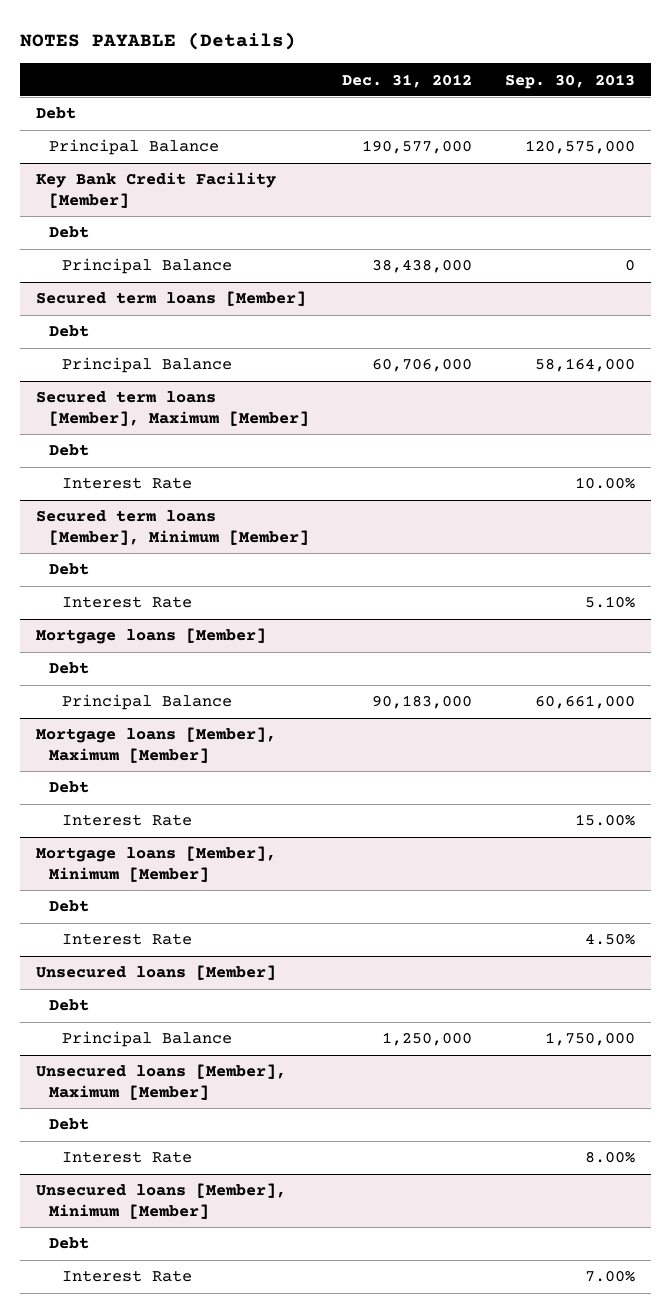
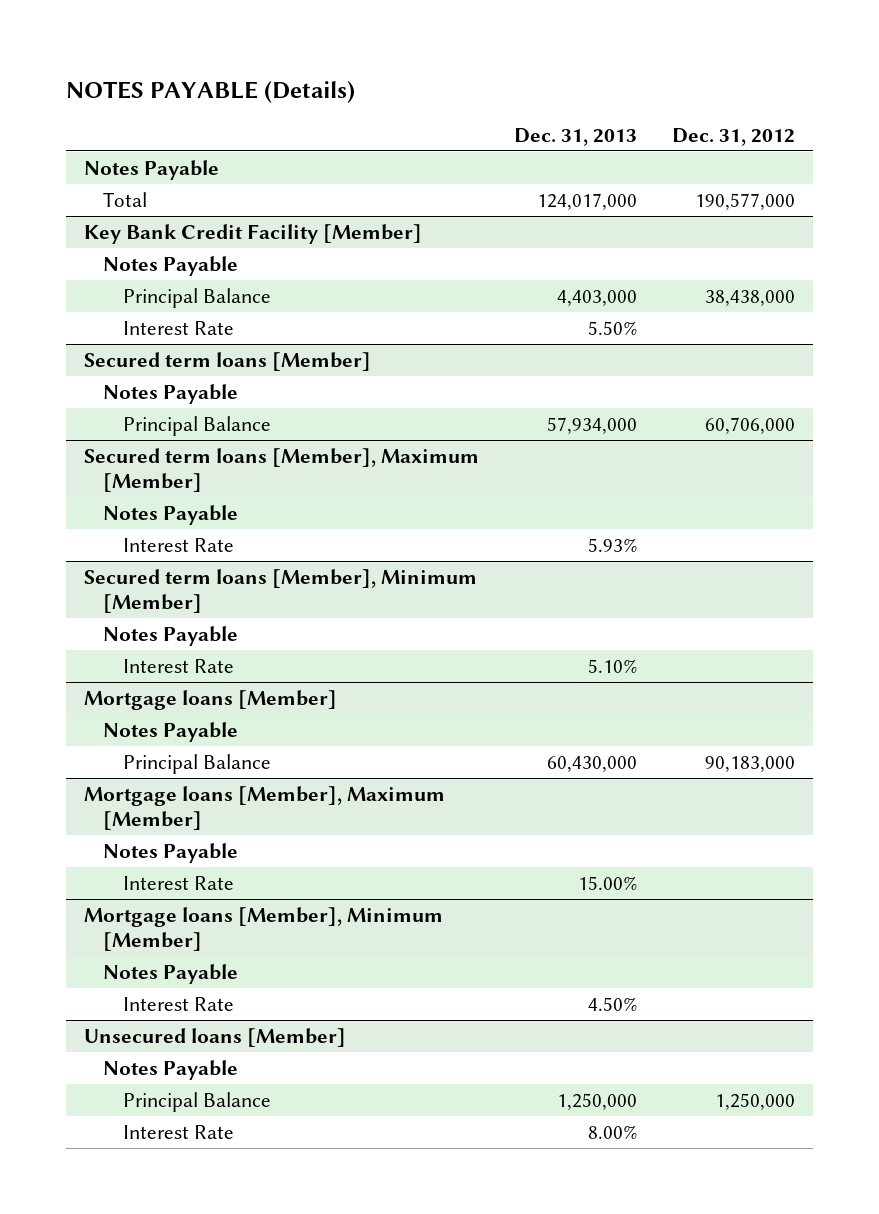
[504,73,635,89] Sep. 30, 2013 -> none
none -> [513,127,637,146] Dec. 31, 2013
[36,107,77,120] Debt -> [83,159,219,180] Notes Payable
[48,139,219,156] Principal Balance -> [103,191,148,207] Total
[48,226,89,239] Debt -> [103,255,239,276] Notes Payable
none -> [122,320,234,335] Interest Rate
[48,325,89,338] Debt -> [103,383,239,404] Notes Payable
[48,444,89,457] Debt -> [103,504,239,525] Notes Payable
[48,563,89,576] Debt -> [103,625,239,646] Notes Payable
[48,662,89,675] Debt -> [103,721,239,742] Notes Payable
[48,781,89,794] Debt -> [103,842,239,863] Notes Payable
[48,900,89,913] Debt -> [103,963,239,984] Notes Payable
[48,999,89,1012] Debt -> [103,1059,239,1080] Notes Payable
[36,1064,287,1100] Unsecured loans [Member], Maximum [Member] -> none
[48,1118,89,1131] Debt -> none
[61,1151,192,1164] Interest Rate -> none
[36,1183,287,1219] Unsecured loans [Member], Minimum [Member] -> none
[48,1237,89,1250] Debt -> none
[61,1270,192,1283] Interest Rate -> none
none -> [122,1124,234,1139] Interest Rate

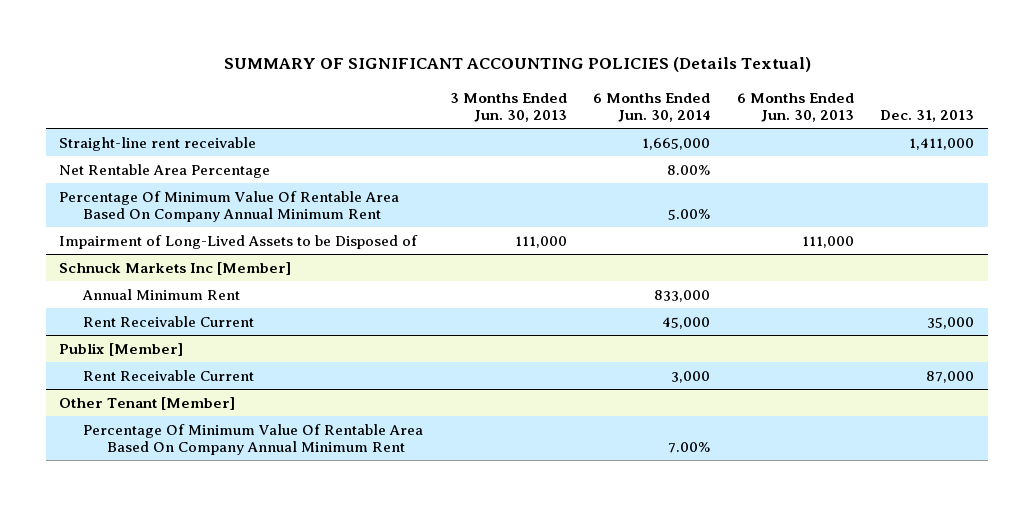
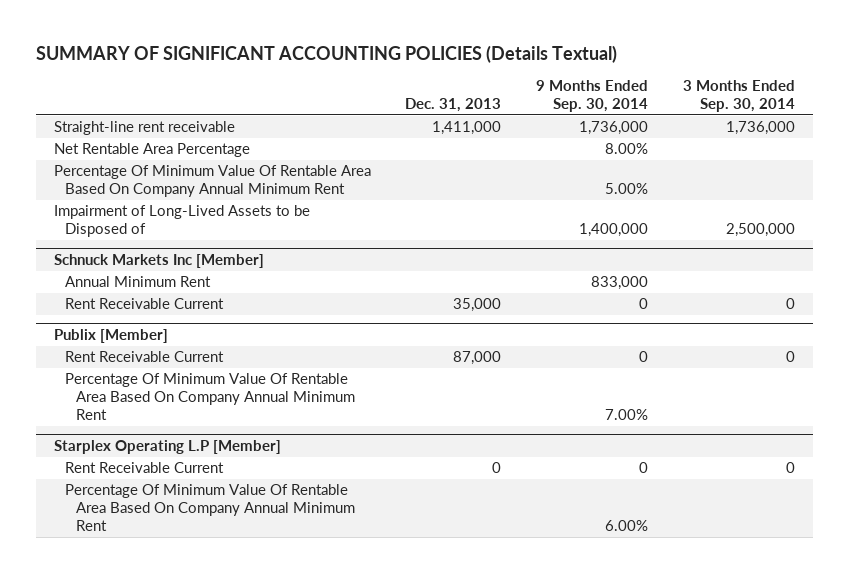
[449,92,567,122] 3 Months Ended Jun. 30, 2013 -> none
[593,92,711,122] 6 Months Ended Jun. 30, 2014 -> none
[736,92,854,122] 6 Months Ended Jun. 30, 2013 -> none
none -> [536,80,649,113] 9 Months Ended Sep. 30, 2014
none -> [683,80,796,113] 3 Months Ended Sep. 30, 2014
[59,396,236,410] Other Tenant [Member] -> none
[83,423,424,455] Percentage Of Minimum Value Of Rentable Area Based On Company Annual Minimum Rent -> none
none -> [64,373,355,421] Percentage Of Minimum Value Of Rentable Area Based On Company Annual Minimum Rent
none -> [53,440,281,455] Starplex Operating L.P [Member]
none -> [64,462,224,474] Rent Receivable Current
none -> [64,484,355,532] Percentage Of Minimum Value Of Rentable Area Based On Company Annual Minimum Rent

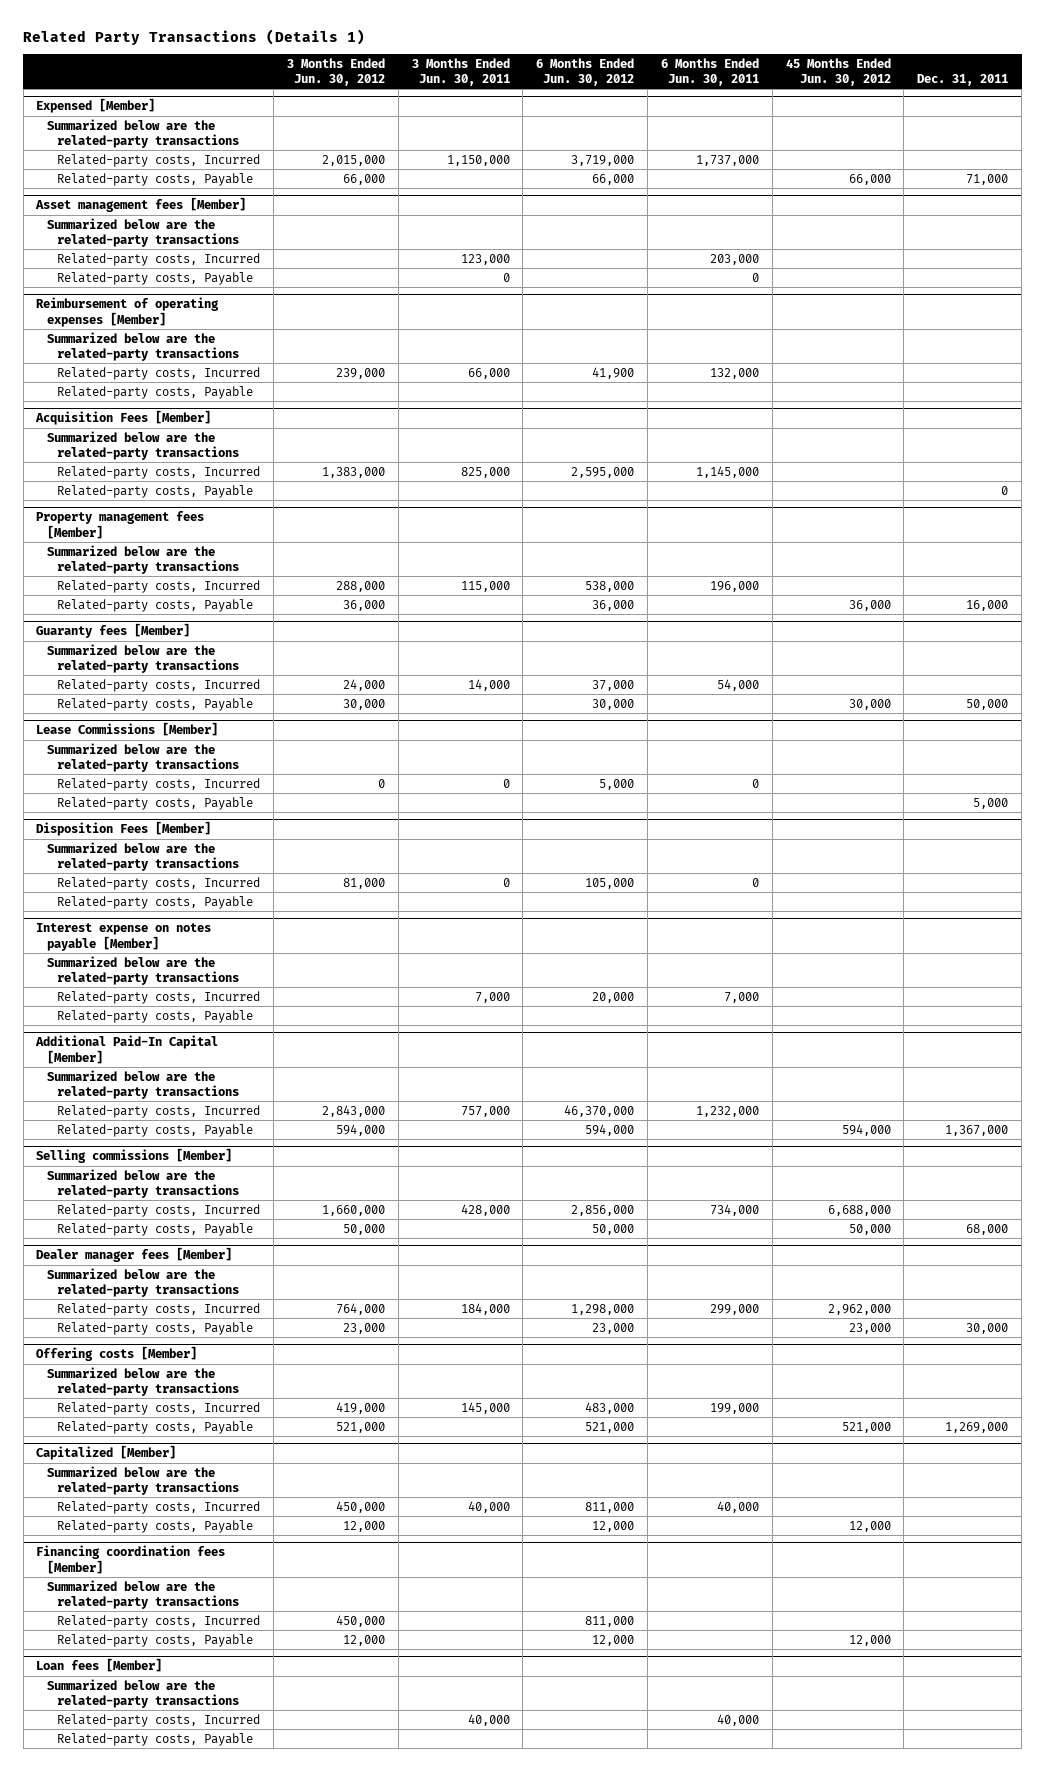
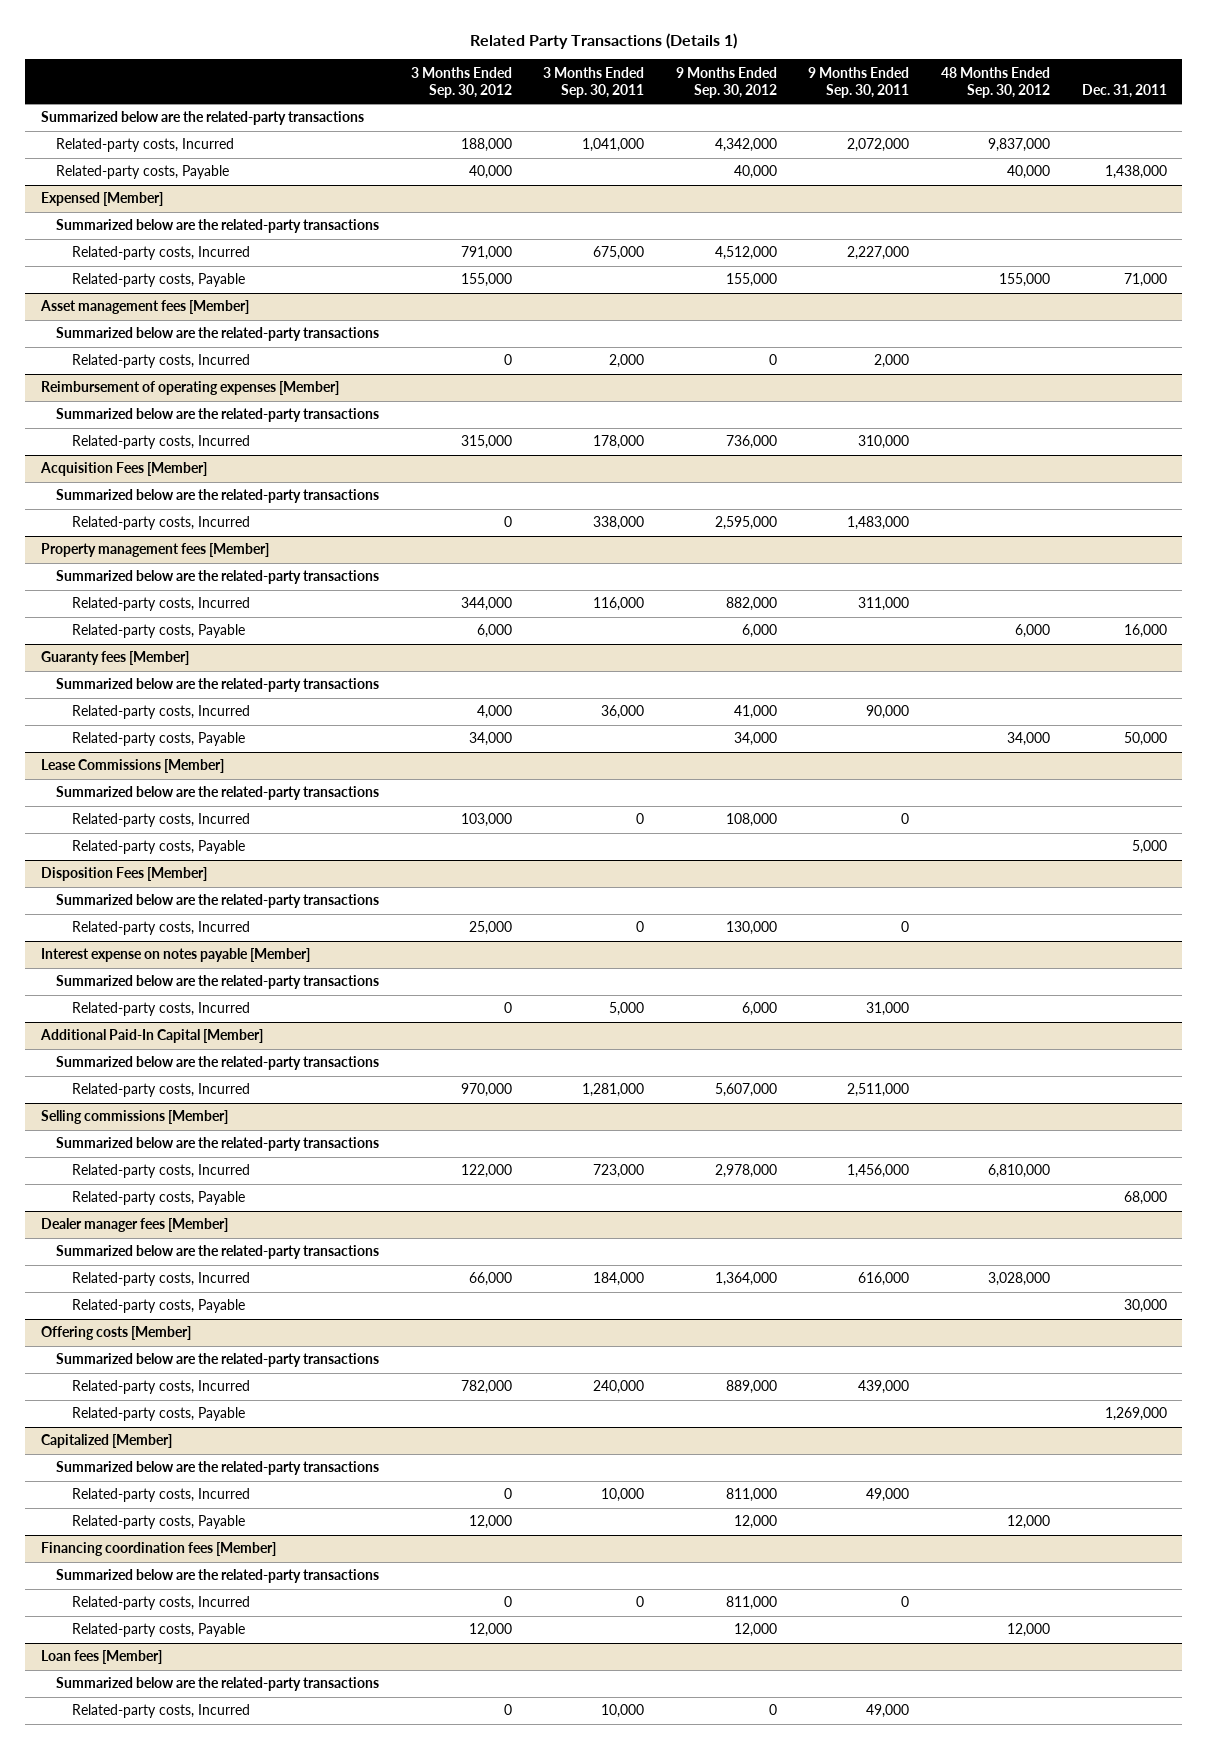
[286,57,385,87] 3 Months Ended Jun. 30, 2012 -> none
[411,57,510,87] 3 Months Ended Jun. 30, 2011 -> none
[536,57,635,87] 6 Months Ended Jun. 30, 2012 -> none
[660,57,759,87] 6 Months Ended Jun. 30, 2011 -> none
[785,57,891,87] 45 Months Ended Jun. 30, 2012 -> none
none -> [410,66,512,98] 3 Months Ended Sep. 30, 2012
none -> [543,66,645,98] 3 Months Ended Sep. 30, 2011
none -> [675,66,777,98] 9 Months Ended Sep. 30, 2012
none -> [808,66,910,98] 9 Months Ended Sep. 30, 2011
none -> [940,66,1050,98] 48 Months Ended Sep. 30, 2012
none -> [40,111,364,126] Summarized below are the related-party transactions
none -> [56,138,235,153] Related-party costs, Incurred
none -> [56,165,230,180] Related-party costs, Payable
[57,271,254,285] Related-party costs, Payable -> none
[57,385,254,399] Related-party costs, Payable -> none
[57,484,254,498] Related-party costs, Payable -> none
[57,895,254,909] Related-party costs, Payable -> none
[57,1009,254,1023] Related-party costs, Payable -> none
[57,1123,254,1137] Related-party costs, Payable -> none
[57,1732,254,1746] Related-party costs, Payable -> none

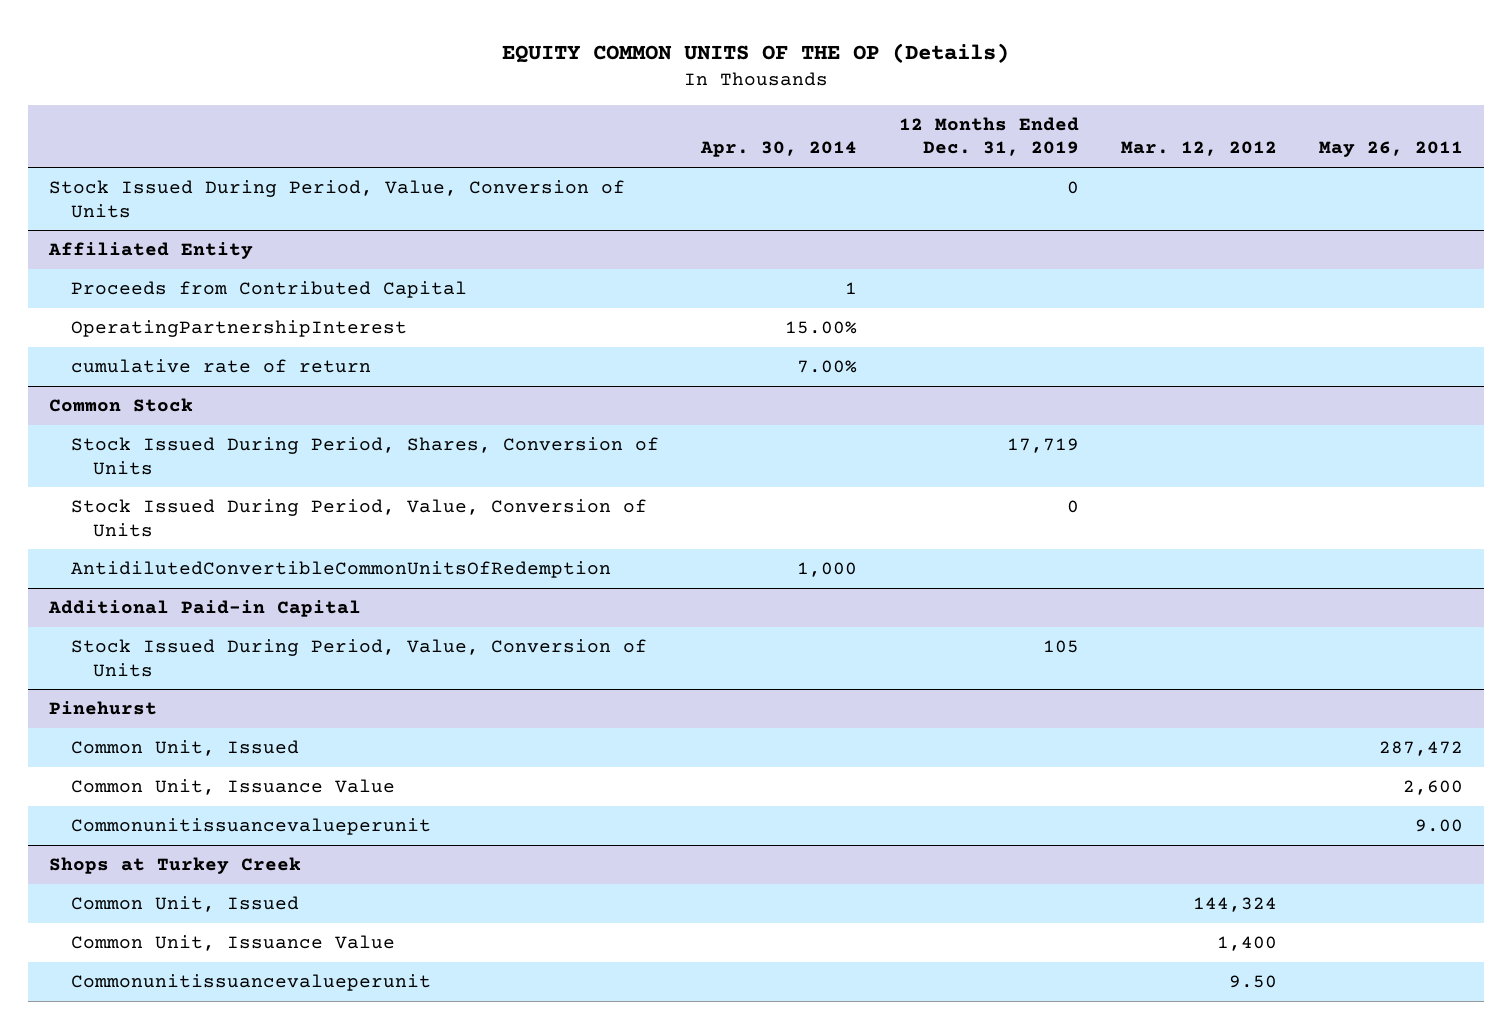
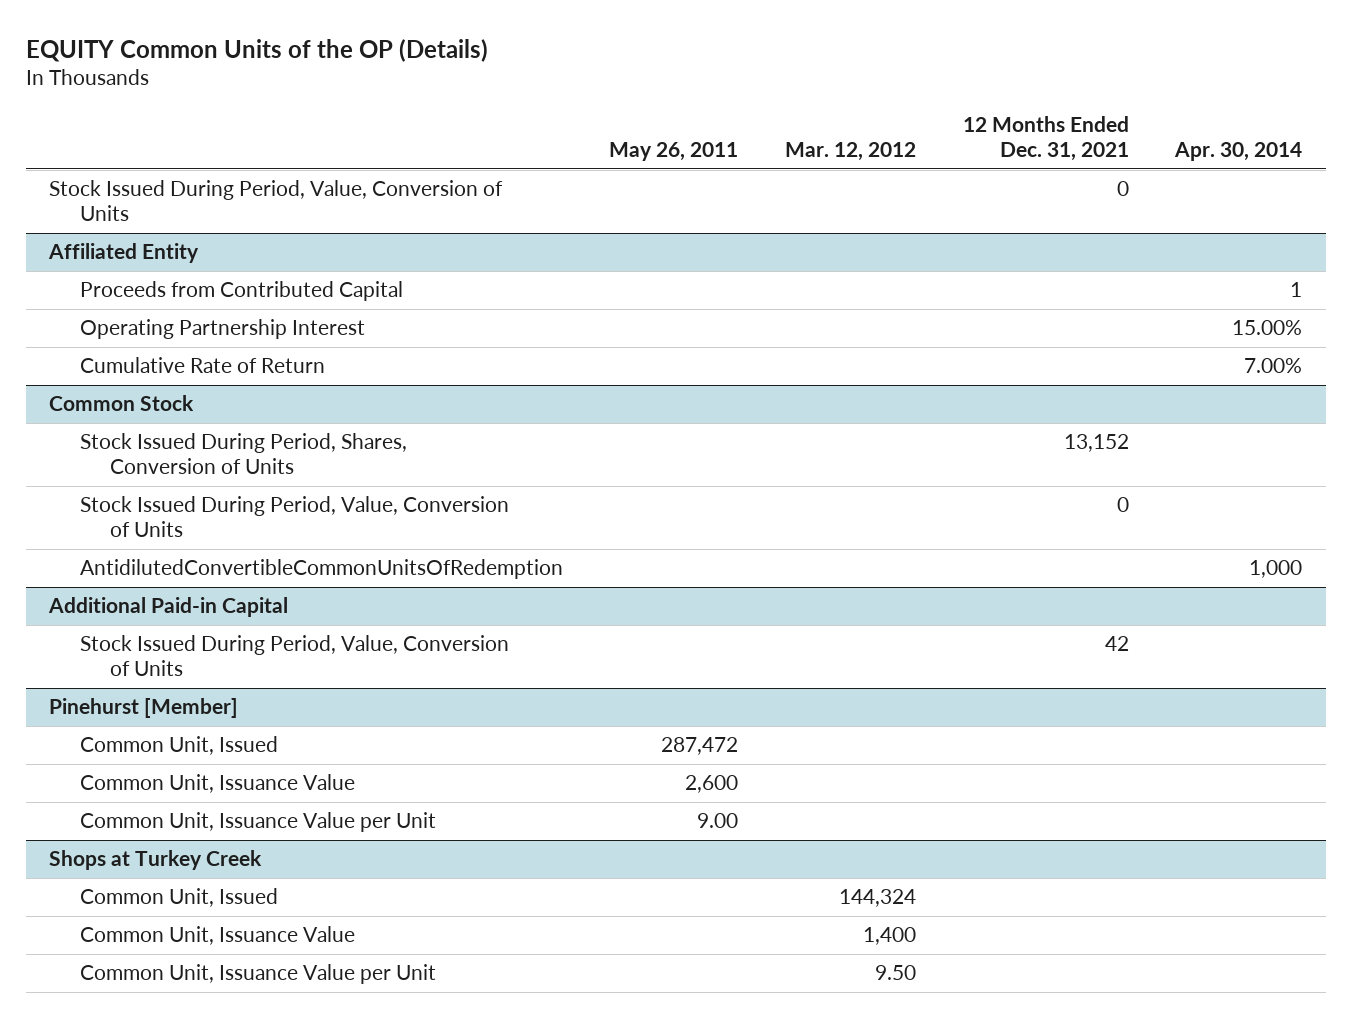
[502,42,1010,63] EQUITY COMMON UNITS OF THE OP (Details) -> [26,38,489,62] EQUITY Common Units of the OP (Details)
[898,116,1079,157] 12 Months Ended Dec. 31, 2019 -> none
none -> [962,116,1129,162] 12 Months Ended Dec. 31, 2021
[70,320,407,338] OperatingPartnershipInterest -> [79,319,365,340] Operating Partnership Interest
[70,359,371,374] cumulative rate of return -> [79,357,325,374] Cumulative Rate of Return
[49,701,158,716] Pinehurst -> [49,698,239,719] Pinehurst [Member]
[70,818,431,836] Commonunitissuancevalueperunit -> none
none -> [79,812,436,833] Common Unit, Issuance Value per Unit
[70,974,431,992] Commonunitissuancevalueperunit -> none
none -> [79,964,436,985] Common Unit, Issuance Value per Unit

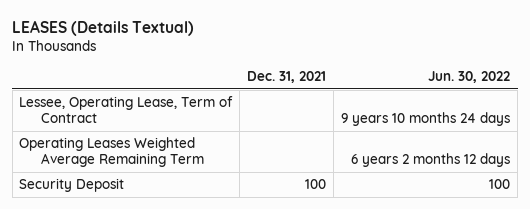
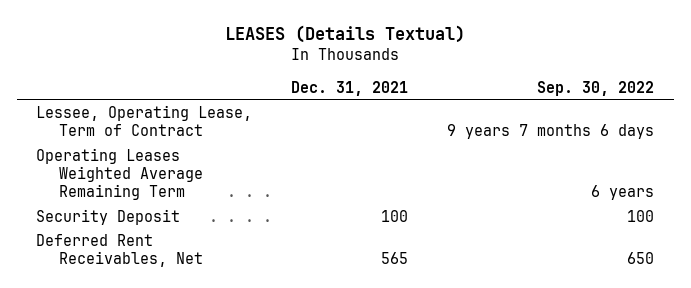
[428,71,511,84] Jun. 30, 2022 -> none
none -> [537,80,655,96] Sep. 30, 2022
none -> [36,233,204,267] Deferred Rent Receivables, Net

